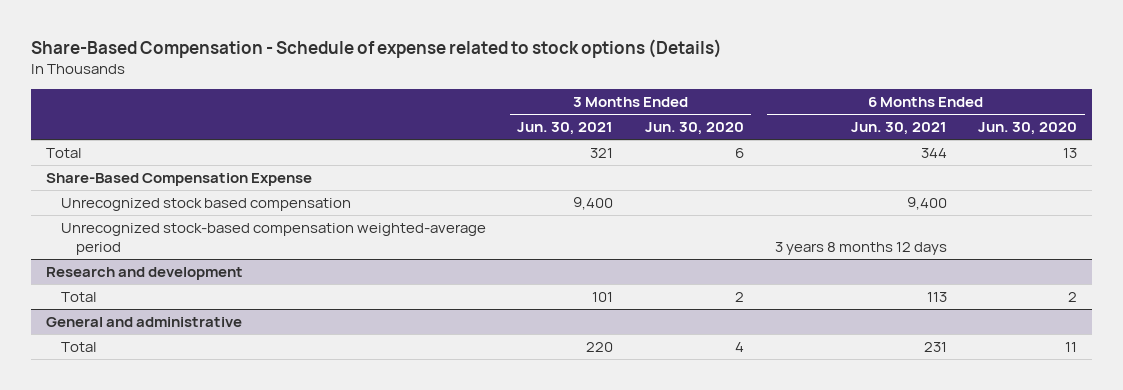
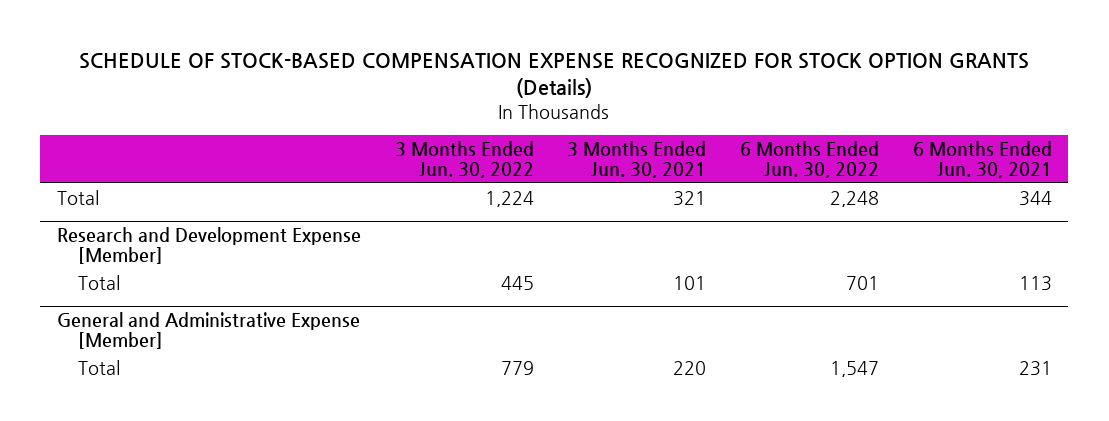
[30,38,722,58] Share-Based Compensation - Schedule of expense related to stock options (Details) -> [79,53,1030,99] SCHEDULE OF STOCK-BASED COMPENSATION EXPENSE RECOGNIZED FOR STOCK OPTION GRANTS (Details)
[644,122,744,136] Jun. 30, 2020 -> none
[977,122,1077,136] Jun. 30, 2020 -> none
none -> [394,141,534,179] 3 Months Ended Jun. 30, 2022
none -> [739,141,879,179] 6 Months Ended Jun. 30, 2022
[46,173,313,187] Share-Based Compensation Expense -> none
[61,198,352,212] Unrecognized stock based compensation -> none
[61,223,487,256] Unrecognized stock-based compensation weighted-average period -> none
[46,267,244,281] Research and development -> [57,226,362,265] Research and Development Expense [Member]
[46,317,243,328] General and administrative -> [57,311,361,350] General and Administrative Expense [Member]

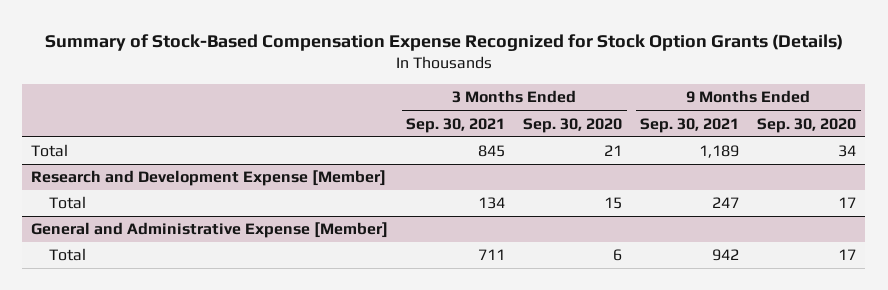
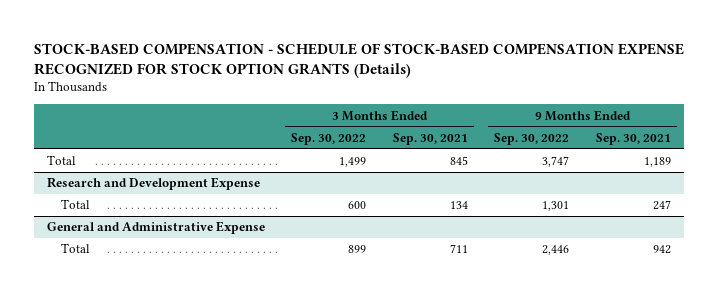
[44,33,843,51] Summary of Stock-Based Compensation Expense Recognized for Stock Option Grants (Details) -> [33,42,684,78] STOCK-BASED COMPENSATION - SCHEDULE OF STOCK-BASED COMPENSATION EXPENSE RECOGNIZED FOR STOCK OPTION GRANTS (Details)
[523,117,623,133] Sep. 30, 2020 -> none
[757,117,857,133] Sep. 30, 2020 -> none
none -> [291,132,367,145] Sep. 30, 2022
none -> [494,132,570,145] Sep. 30, 2022
[31,170,387,187] Research and Development Expense [Member] -> [46,177,260,191] Research and Development Expense
[31,222,389,239] General and Administrative Expense [Member] -> [46,221,265,235] General and Administrative Expense

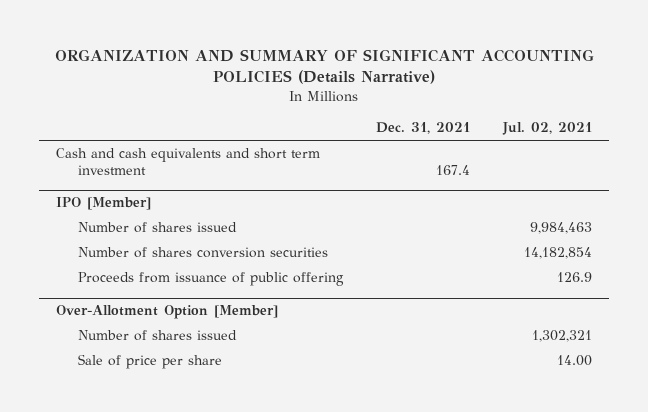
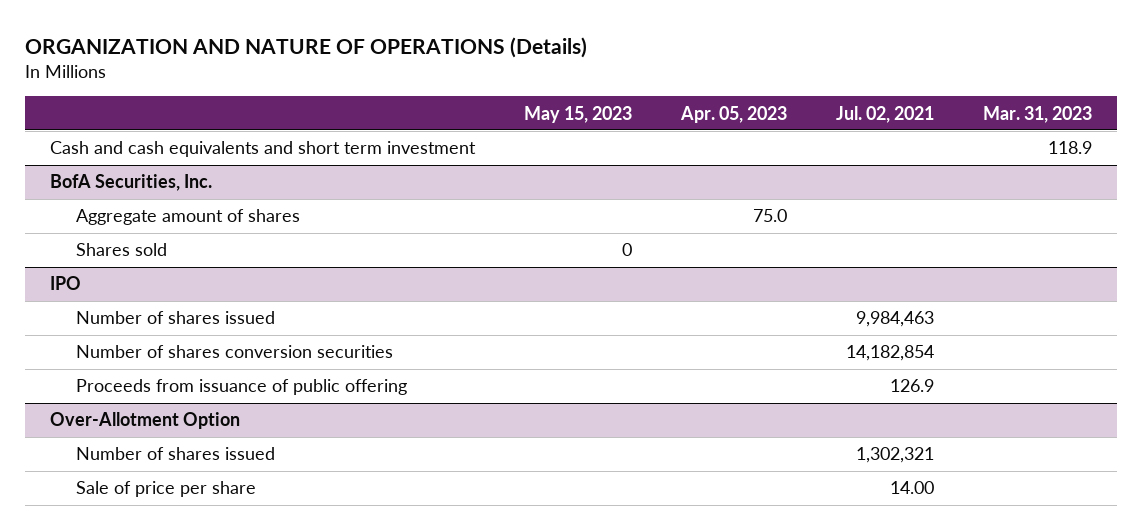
[54,48,594,85] ORGANIZATION AND SUMMARY OF SIGNIFICANT ACCOUNTING POLICIES (Details Narrative) -> [25,36,588,58] ORGANIZATION AND NATURE OF OPERATIONS (Details)
[375,122,470,135] Dec. 31, 2021 -> none
none -> [523,105,632,123] May 15, 2023
none -> [680,105,788,123] Apr. 05, 2023
none -> [983,105,1093,123] Mar. 31, 2023
none -> [49,174,212,192] BofA Securities, Inc.
none -> [76,209,301,226] Aggregate amount of shares
none -> [76,243,168,257] Shares sold
[55,197,151,211] IPO [Member] -> [49,276,81,291] IPO
[55,305,278,320] Over-Allotment Option [Member] -> [49,412,240,430] Over-Allotment Option

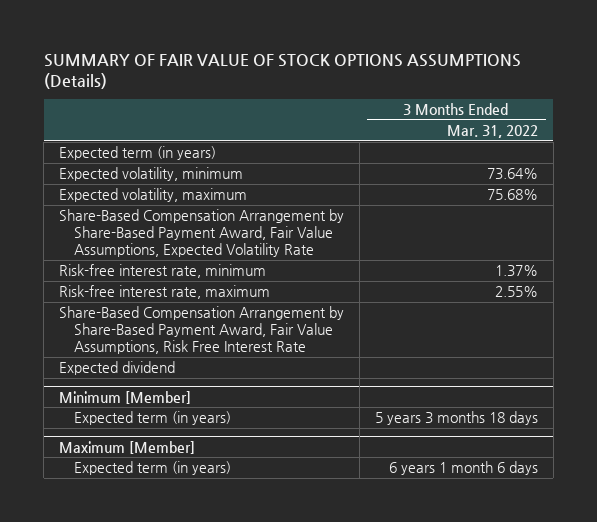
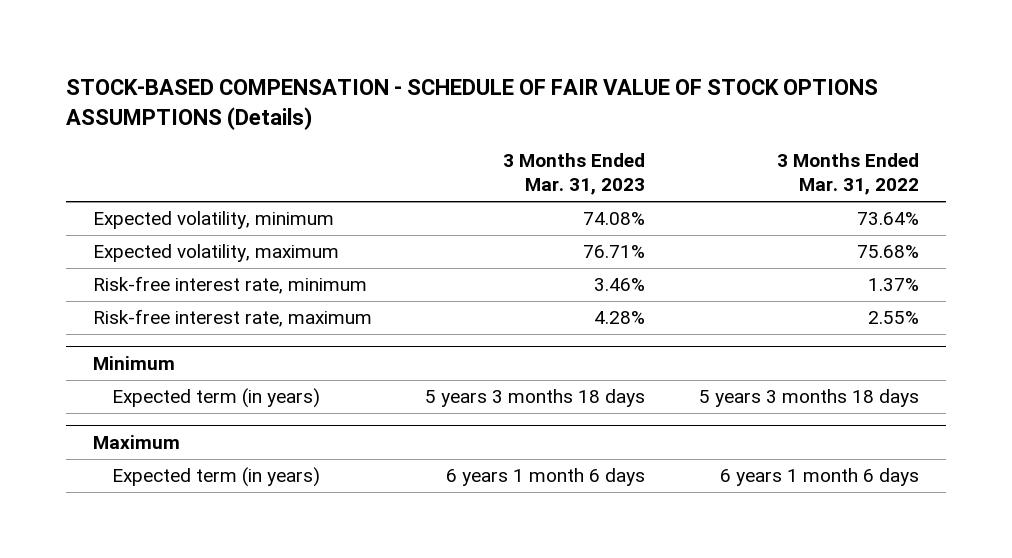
[43,53,521,89] SUMMARY OF FAIR VALUE OF STOCK OPTIONS ASSUMPTIONS (Details) -> [65,79,878,130] STOCK-BASED COMPENSATION - SCHEDULE OF FAIR VALUE OF STOCK OPTIONS ASSUMPTIONS (Details)
none -> [503,153,646,196] 3 Months Ended Mar. 31, 2023
[59,146,217,161] Expected term (in years) -> none
[59,209,345,258] Share-Based Compensation Arrangement by Share-Based Payment Award, Fair Value Assumptions, Expected Volatility Rate -> none
[59,306,345,355] Share-Based Compensation Arrangement by Share-Based Payment Award, Fair Value Assumptions, Risk Free Interest Rate -> none
[59,361,176,376] Expected dividend -> none
[59,390,192,404] Minimum [Member] -> [92,355,175,370] Minimum
[59,440,196,454] Maximum [Member] -> [92,434,180,449] Maximum

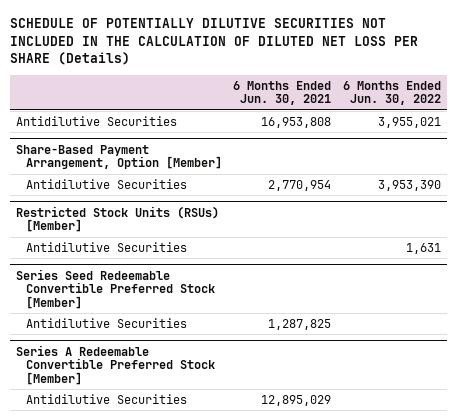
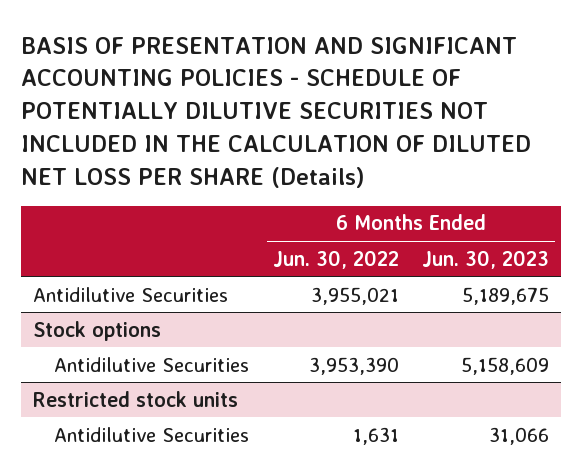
[10,18,419,66] SCHEDULE OF POTENTIALLY DILUTIVE SECURITIES NOT INCLUDED IN THE CALCULATION OF DILUTED NET LOSS PER SHARE (Details) -> [20,36,531,188] BASIS OF PRESENTATION AND SIGNIFICANT ACCOUNTING POLICIES - SCHEDULE OF POTENTIALLY DILUTIVE SECURITIES NOT INCLUDED IN THE CALCULATION OF DILUTED NET LOSS PER SHARE (Details)
[233,80,332,106] 6 Months Ended Jun. 30, 2021 -> none
none -> [422,249,550,269] Jun. 30, 2023
[16,144,222,170] Share-Based Payment Arrangement, Option [Member] -> [32,320,161,341] Stock options
[16,205,220,233] Restricted Stock Units (RSUs) [Member] -> [32,390,238,407] Restricted stock units
[16,268,215,309] Series Seed Redeemable Convertible Preferred Stock [Member] -> none
[25,317,187,328] Antidilutive Securities -> none
[16,344,215,385] Series A Redeemable Convertible Preferred Stock [Member] -> none
[25,393,187,404] Antidilutive Securities -> none

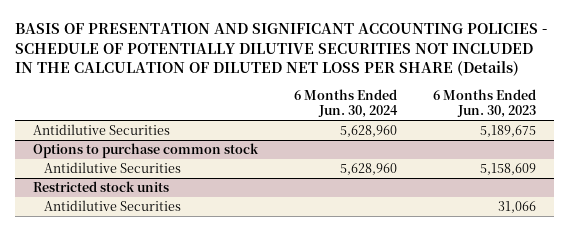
[272,249,399,269] Jun. 30, 2022 -> none
none -> [293,88,398,119] 6 Months Ended Jun. 30, 2024
[32,320,161,341] Stock options -> [32,143,259,159] Options to purchase common stock

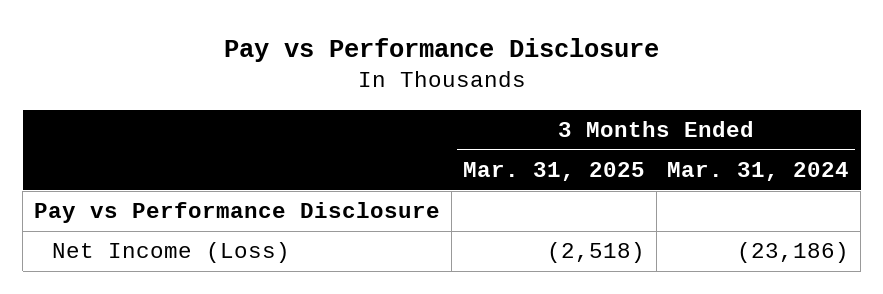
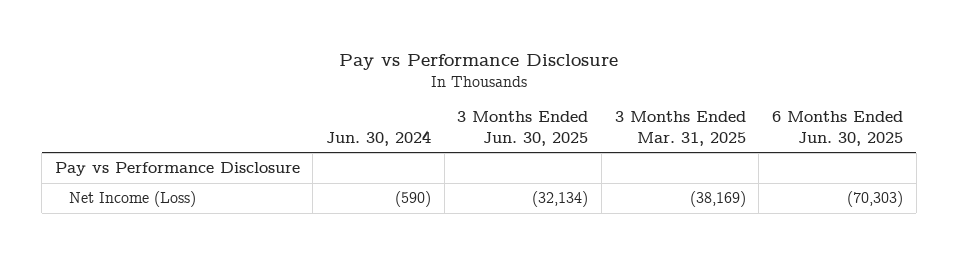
[667,162,850,182] Mar. 31, 2024 -> none
none -> [326,129,432,146] Jun. 30, 2024
none -> [457,111,589,146] 3 Months Ended Jun. 30, 2025
none -> [772,111,904,146] 6 Months Ended Jun. 30, 2025
[546,242,645,264] (2,518) -> [689,191,746,208] (38,169)

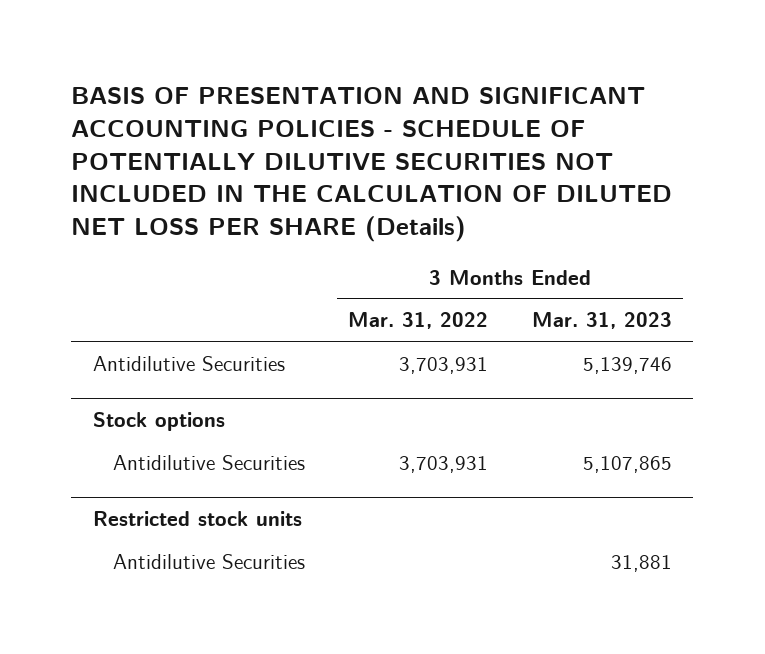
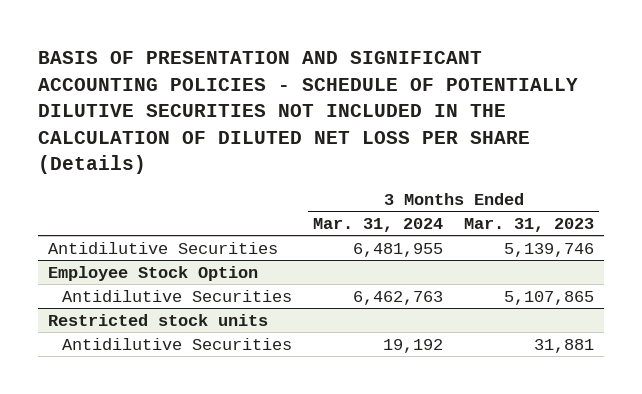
[348,312,489,330] Mar. 31, 2022 -> none
none -> [313,217,444,232] Mar. 31, 2024
[92,412,225,432] Stock options -> [47,265,258,281] Employee Stock Option

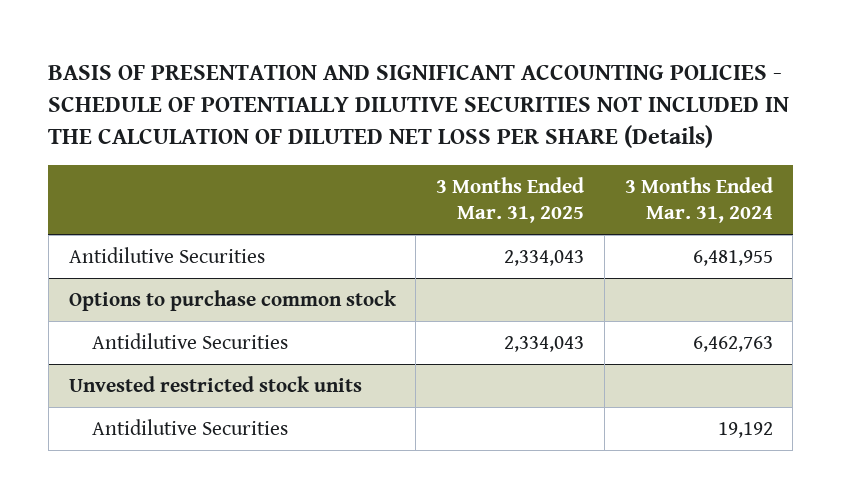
[463,217,594,232] Mar. 31, 2023 -> none
none -> [436,176,585,224] 3 Months Ended Mar. 31, 2025
[47,265,258,281] Employee Stock Option -> [68,289,397,311] Options to purchase common stock
[47,313,268,326] Restricted stock units -> [68,375,362,392] Unvested restricted stock units

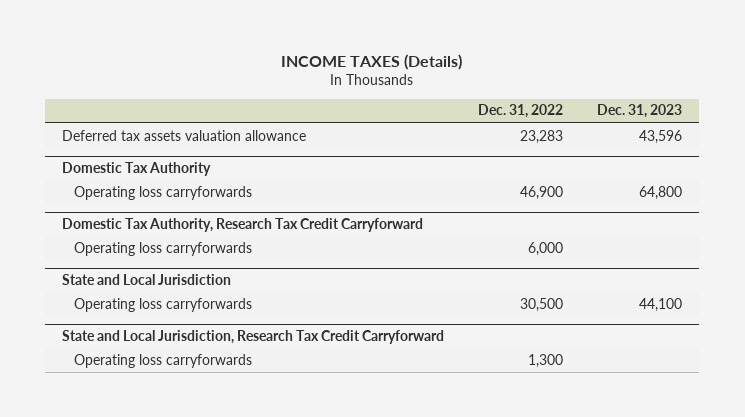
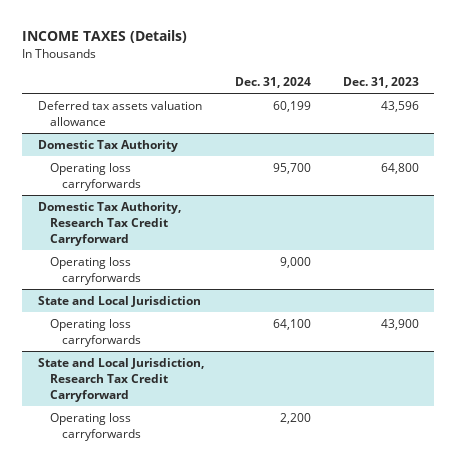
[478,104,564,119] Dec. 31, 2022 -> none
none -> [235,76,312,88] Dec. 31, 2024
[639,297,683,312] 44,100 -> [380,319,419,331] 43,900

